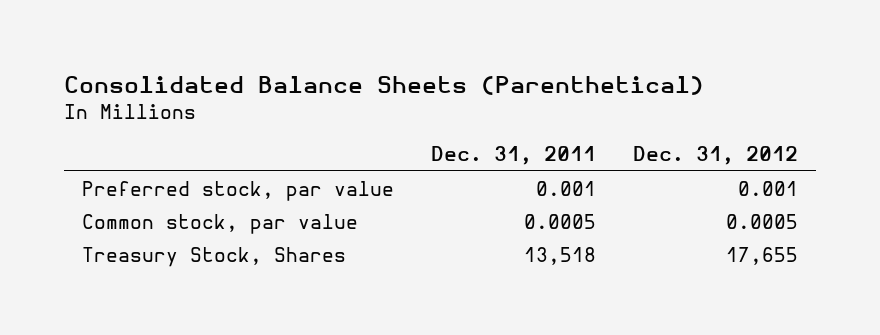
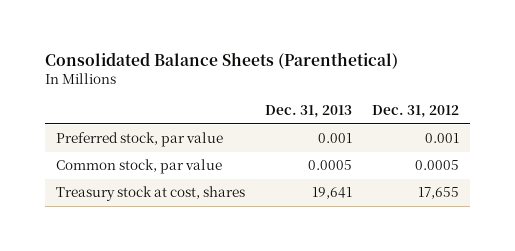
[430,146,596,166] Dec. 31, 2011 -> none
none -> [264,105,352,119] Dec. 31, 2013
[82,246,347,267] Treasury Stock, Shares -> [55,186,245,202] Treasury stock at cost, shares

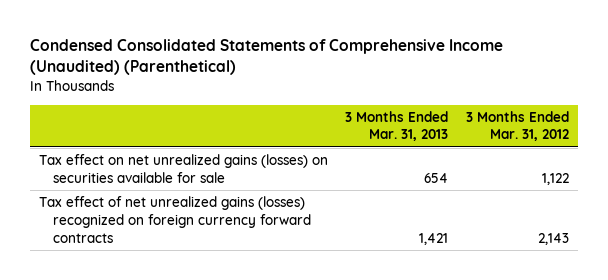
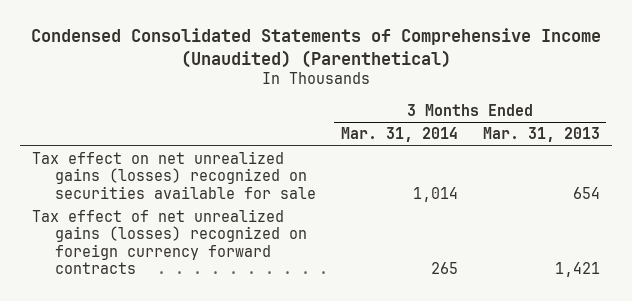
[465,110,569,142] 3 Months Ended Mar. 31, 2012 -> none
none -> [340,127,458,143] Mar. 31, 2014
[38,154,328,183] Tax effect on net unrealized gains (losses) on securities available for sale -> [32,151,316,199] Tax effect on net unrealized gains (losses) recognized on securities available for sale

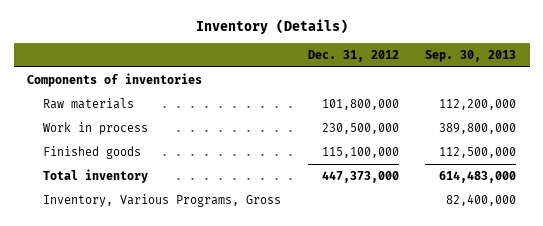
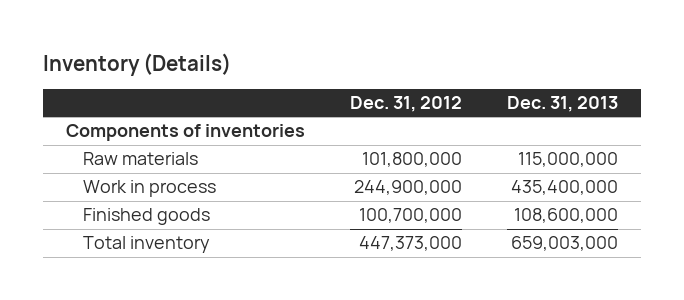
[425,49,517,62] Sep. 30, 2013 -> none
none -> [507,96,619,113] Dec. 31, 2013
[321,122,399,134] 230,500,000 -> [353,180,462,196] 244,900,000
[321,146,399,158] 115,100,000 -> [358,208,462,224] 100,700,000
[43,193,282,207] Inventory, Various Programs, Gross -> none

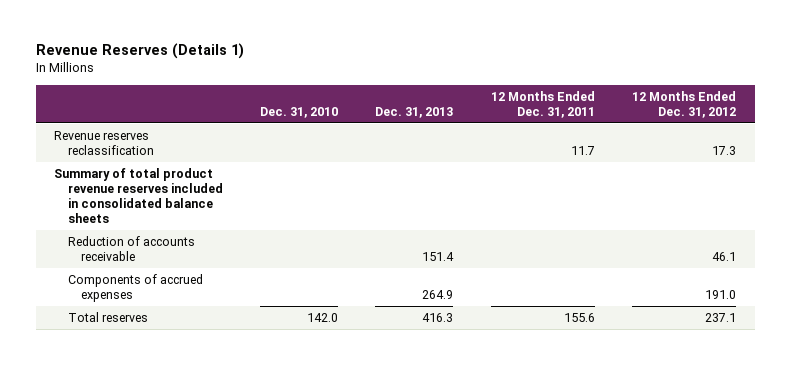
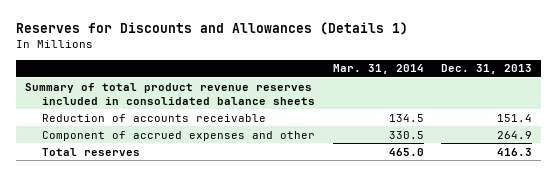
[35,43,244,60] Revenue Reserves (Details 1) -> [16,22,409,36] Reserves for Discounts and Allowances (Details 1)
[260,106,339,118] Dec. 31, 2010 -> none
[490,90,595,118] 12 Months Ended Dec. 31, 2011 -> none
[632,90,737,118] 12 Months Ended Dec. 31, 2012 -> none
none -> [332,64,424,75] Mar. 31, 2014
[54,130,154,155] Revenue reserves reclassification -> none
[67,273,203,302] Components of accrued expenses -> [42,130,316,141] Component of accrued expenses and other

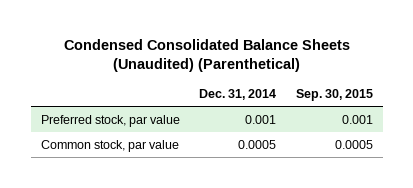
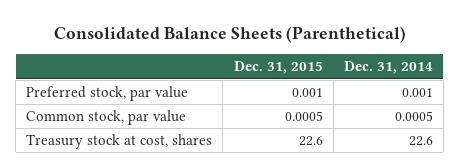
[63,38,350,73] Condensed Consolidated Balance Sheets (Unaudited) (Parenthetical) -> [53,25,406,43] Consolidated Balance Sheets (Parenthetical)
[295,89,373,102] Sep. 30, 2015 -> none
none -> [233,61,323,75] Dec. 31, 2015
none -> [26,134,213,150] Treasury stock at cost, shares

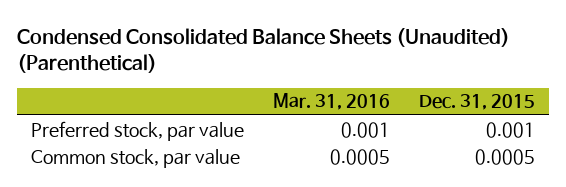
[53,25,406,43] Consolidated Balance Sheets (Parenthetical) -> [16,27,510,74] Condensed Consolidated Balance Sheets (Unaudited) (Parenthetical)
[343,61,433,75] Dec. 31, 2014 -> none
none -> [272,93,390,111] Mar. 31, 2016
[26,134,213,150] Treasury stock at cost, shares -> none

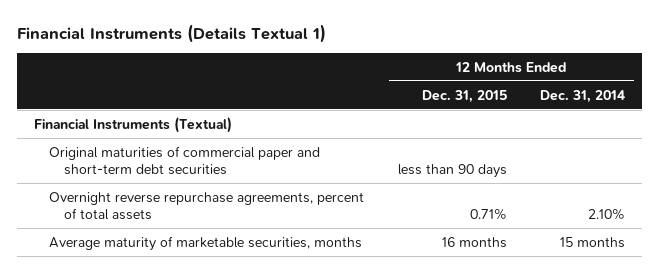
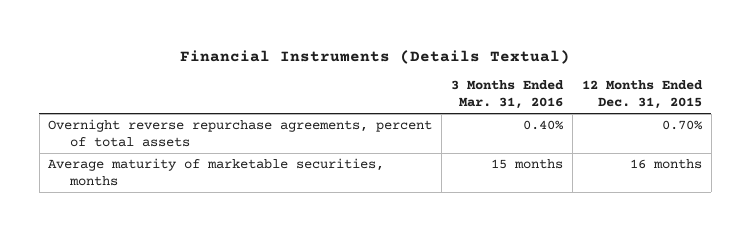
[17,24,327,44] Financial Instruments (Details Textual 1) -> [180,49,571,64] Financial Instruments (Details Textual)
[540,89,626,103] Dec. 31, 2014 -> none
none -> [451,80,565,110] 3 Months Ended Mar. 31, 2016
[33,116,232,133] Financial Instruments (Textual) -> none
[48,145,320,176] Original maturities of commercial paper and short-term debt securities -> none
[469,208,507,221] 0.71% -> [661,119,703,130] 0.70%

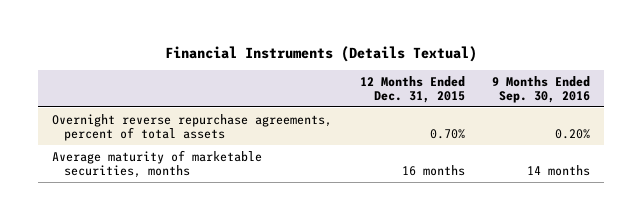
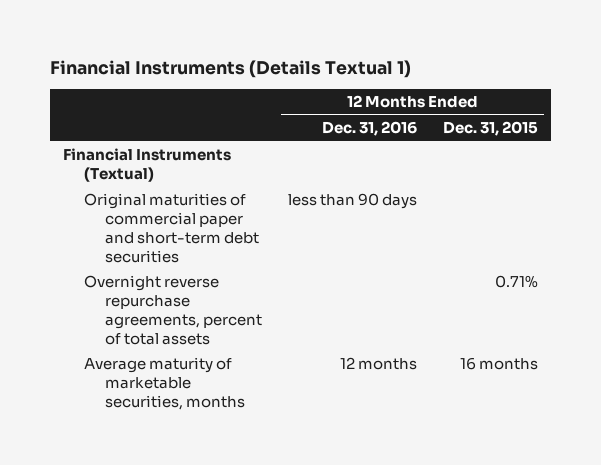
[165,45,478,62] Financial Instruments (Details Textual) -> [50,59,412,78] Financial Instruments (Details Textual 1)
[492,75,591,104] 9 Months Ended Sep. 30, 2016 -> none
none -> [321,121,417,137] Dec. 31, 2016
none -> [63,148,232,183] Financial Instruments (Textual)
none -> [84,193,260,263] Original maturities of commercial paper and short-term debt securities
[429,128,465,139] 0.70% -> [494,275,538,289] 0.71%

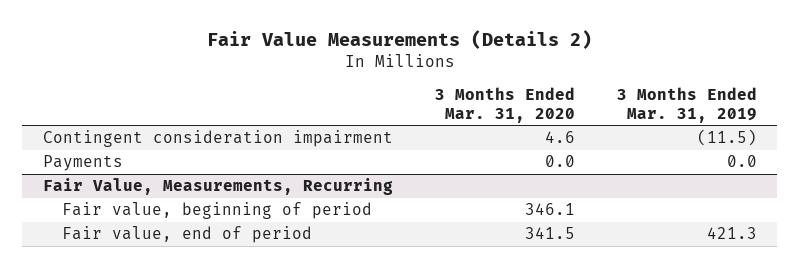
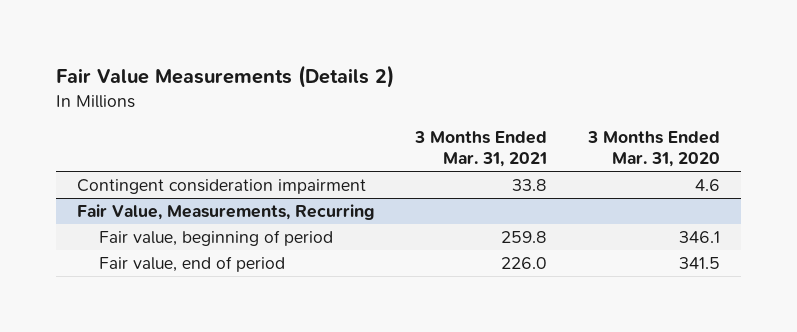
[616,87,757,123] 3 Months Ended Mar. 31, 2019 -> none
none -> [414,131,548,168] 3 Months Ended Mar. 31, 2021
[43,155,124,172] Payments -> none

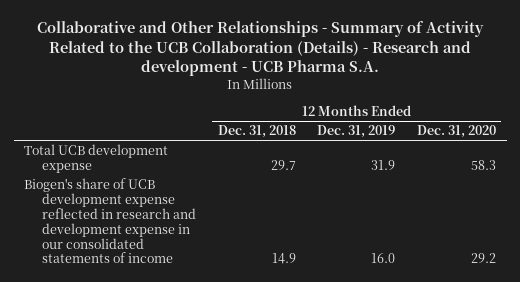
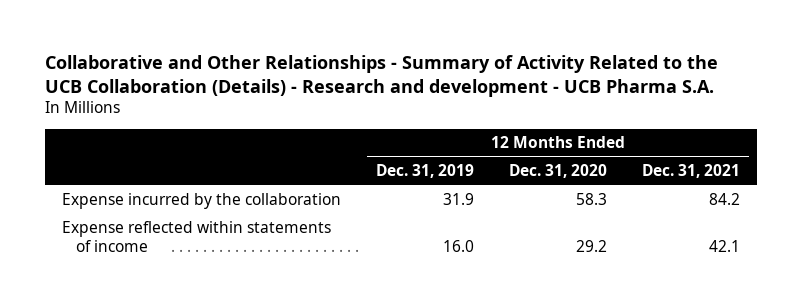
[217,125,296,139] Dec. 31, 2018 -> none
none -> [641,164,740,179] Dec. 31, 2021
[24,144,169,174] Total UCB development expense -> [62,193,342,210] Expense incurred by the collaboration
[24,178,197,264] Biogen's share of UCB development expense reflected in research and development expense in our consolidated statements of income -> [62,221,332,252] Expense reflected within statements of income

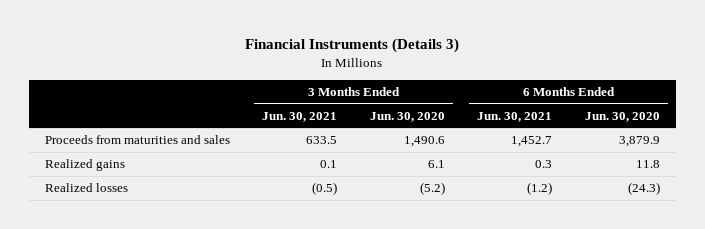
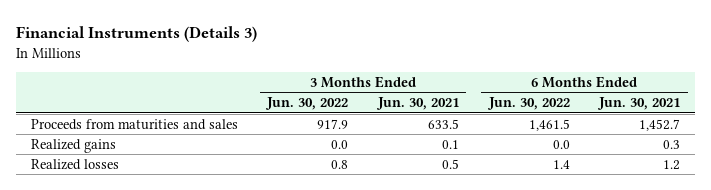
[369,111,445,122] Jun. 30, 2020 -> none
[584,111,660,122] Jun. 30, 2020 -> none
none -> [265,97,349,111] Jun. 30, 2022
none -> [486,97,570,111] Jun. 30, 2022
[312,182,338,196] (0.5) -> [441,158,459,169] 0.5
[527,182,553,196] (1.2) -> [663,159,681,170] 1.2

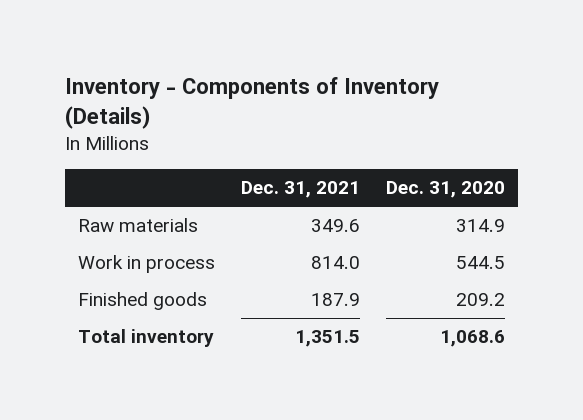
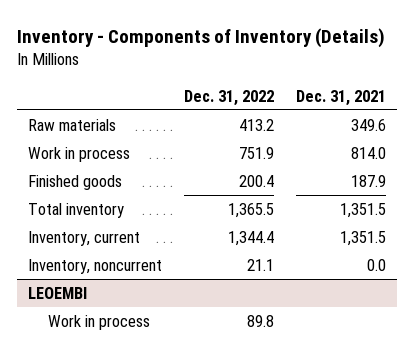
[385,181,505,199] Dec. 31, 2020 -> none
none -> [184,89,275,106] Dec. 31, 2022
none -> [28,230,141,246] Inventory, current
none -> [28,258,163,274] Inventory, noncurrent
none -> [28,286,88,299] LEOEMBI
none -> [48,314,151,330] Work in process

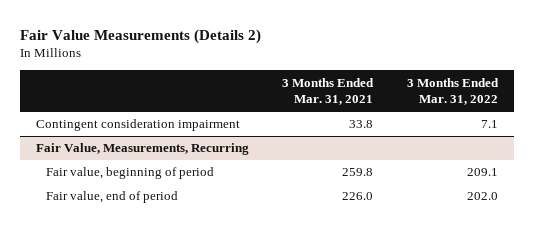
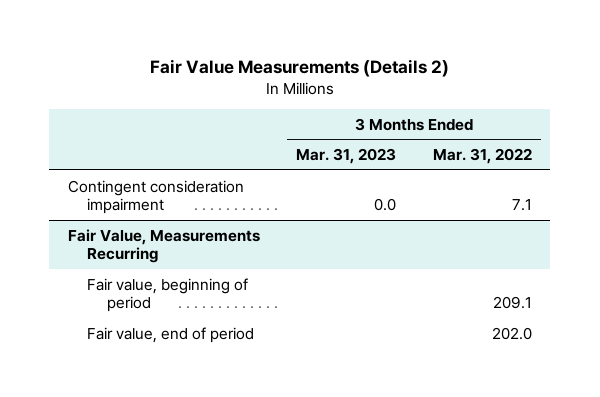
[282,77,375,106] 3 Months Ended Mar. 31, 2021 -> none
none -> [296,148,397,165] Mar. 31, 2023
[36,143,250,156] Fair Value, Measurements, Recurring -> [67,228,260,264] Fair Value, Measurements Recurring

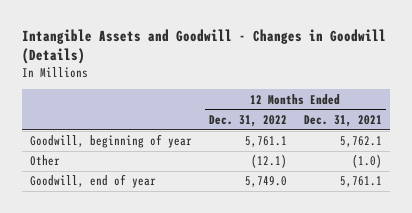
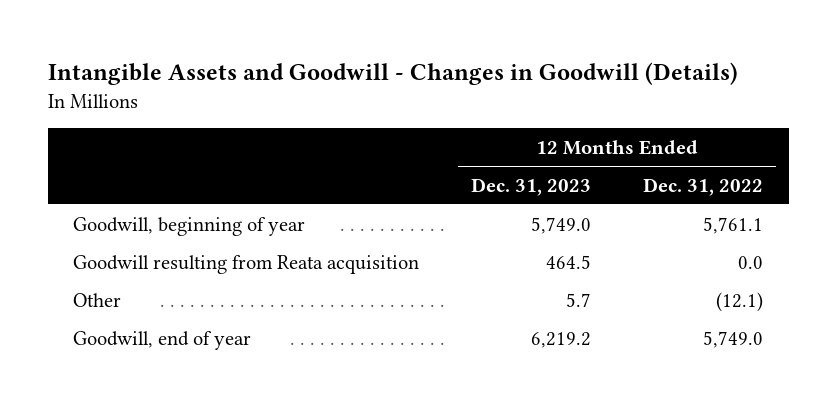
[303,114,382,127] Dec. 31, 2021 -> none
none -> [471,177,592,196] Dec. 31, 2023
none -> [73,254,420,274] Goodwill resulting from Reata acquisition

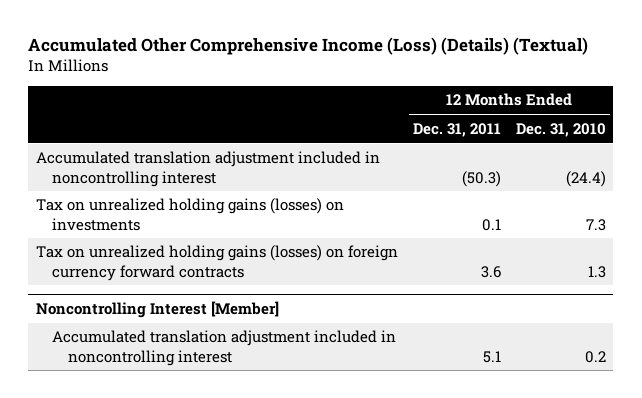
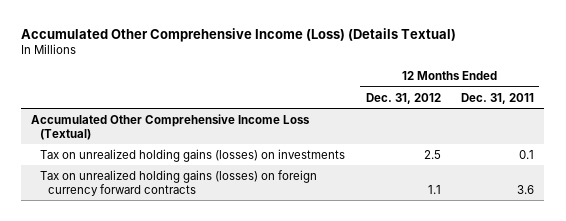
[28,37,589,56] Accumulated Other Comprehensive Income (Loss) (Details) (Textual) -> [21,27,457,42] Accumulated Other Comprehensive Income (Loss) (Details Textual)
[515,122,606,137] Dec. 31, 2010 -> none
none -> [365,92,441,104] Dec. 31, 2012
[35,151,380,187] Accumulated translation adjustment included in noncontrolling interest -> none
none -> [31,113,311,140] Accumulated Other Comprehensive Income Loss (Textual)
[35,301,279,319] Noncontrolling Interest [Member] -> none
[52,330,397,366] Accumulated translation adjustment included in noncontrolling interest -> none

